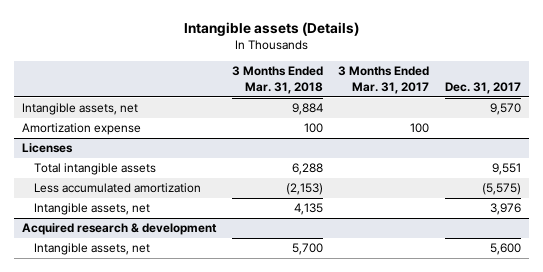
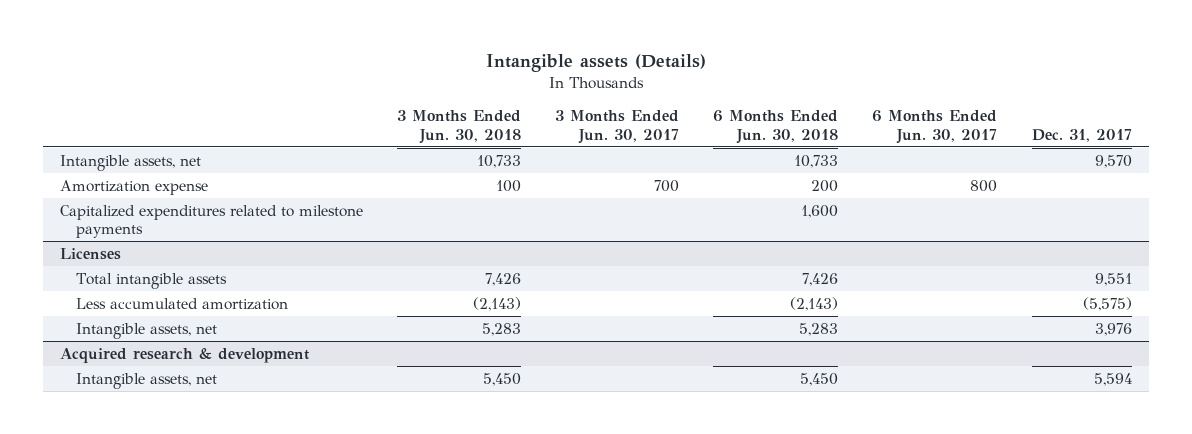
[231,66,323,94] 3 Months Ended Mar. 31, 2018 -> none
[338,66,430,94] 3 Months Ended Mar. 31, 2017 -> none
none -> [397,110,522,144] 3 Months Ended Jun. 30, 2018
none -> [555,110,680,144] 3 Months Ended Jun. 30, 2017
none -> [713,110,839,144] 6 Months Ended Jun. 30, 2018
none -> [872,110,998,144] 6 Months Ended Jun. 30, 2017
none -> [60,204,364,239] Capitalized expenditures related to milestone payments
[489,243,521,256] 5,600 -> [1093,372,1132,386] 5,594

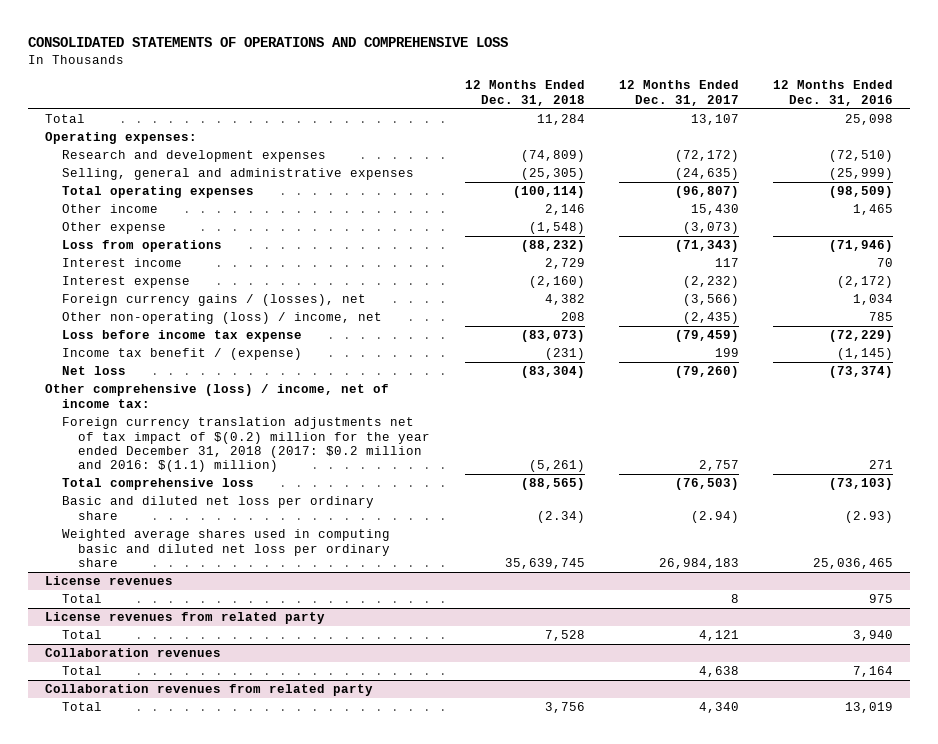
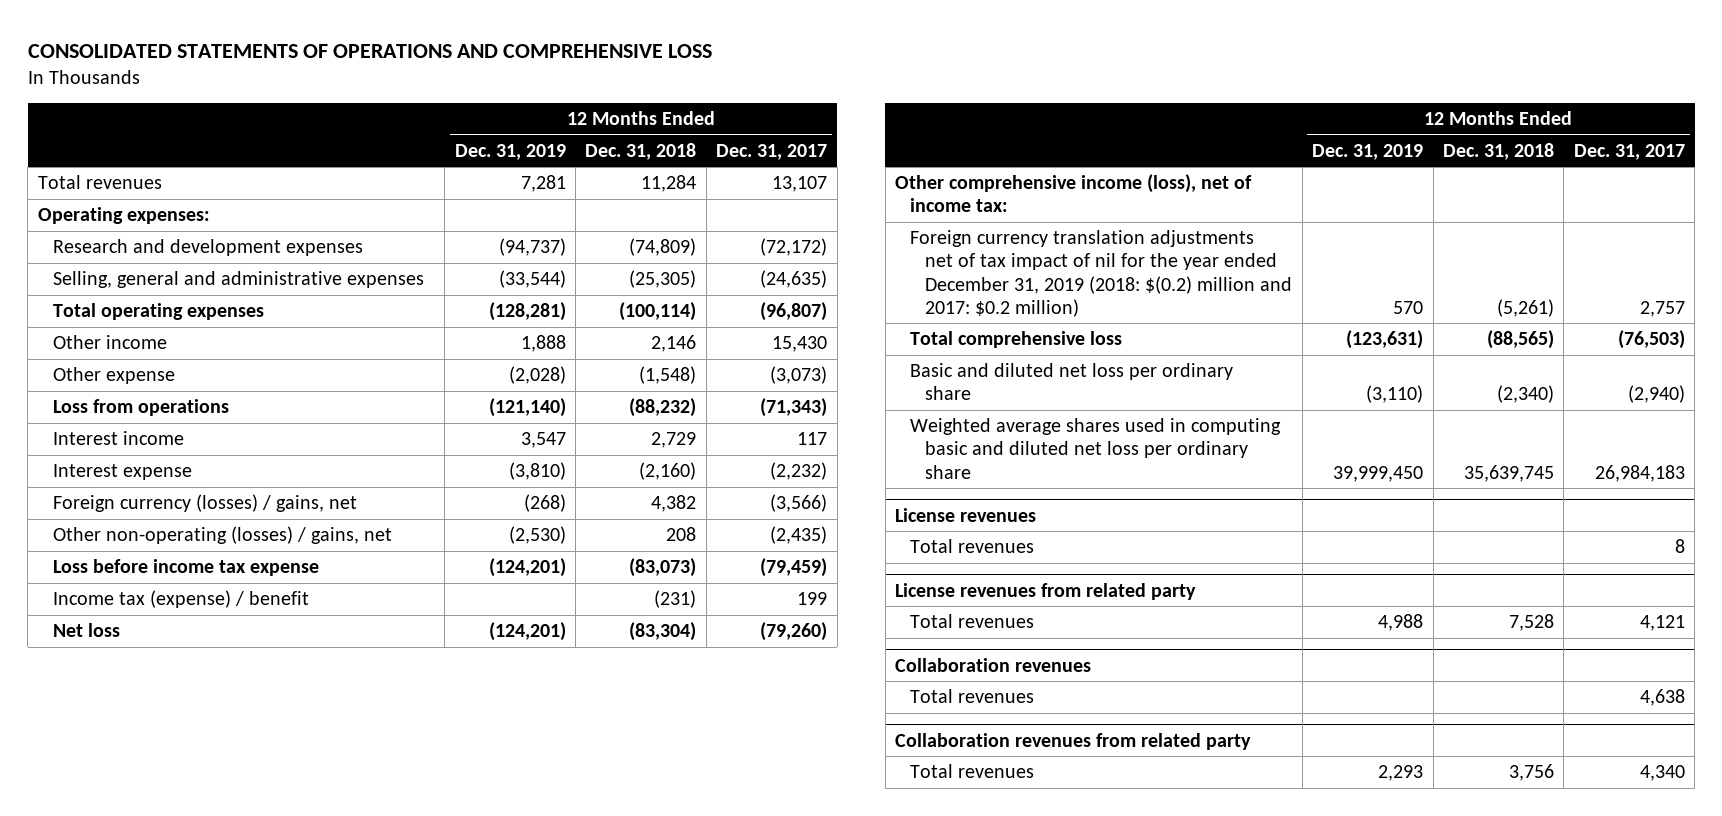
[772,80,893,106] 12 Months Ended Dec. 31, 2016 -> none
none -> [454,143,566,160] Dec. 31, 2019
[45,114,86,124] Total -> [37,175,162,190] Total revenues
[61,294,366,307] Foreign currency gains / (losses), net -> [52,494,357,513] Foreign currency (losses) / gains, net
[61,312,382,325] Other non-operating (loss) / income, net -> [52,526,392,545] Other non-operating (losses) / gains, net
[61,348,302,361] Income tax benefit / (expense) -> [52,590,309,609] Income tax (expense) / benefit
[45,384,390,408] Other comprehensive (loss) / income, net of income tax: -> [895,174,1253,213] Other comprehensive income (loss), net of income tax:
[61,417,431,473] Foreign currency translation adjustments net of tax impact of $(0.2) million for the year ended December 31, 2018 (2017: $0.2 million and 2016: $(1.1) million) -> [910,230,1293,317] Foreign currency translation adjustments net of tax impact of nil for the year ended December 31, 2019 (2018: $(0.2) million and 2017: $0.2 million)
[536,510,585,523] (2.34) -> [1496,385,1554,404] (2,340)
[690,510,739,523] (2.94) -> [1627,385,1685,404] (2,940)
[61,594,102,604] Total -> [910,539,1035,554] Total revenues
[61,630,102,640] Total -> [910,614,1035,629] Total revenues
[61,666,102,676] Total -> [910,689,1035,704] Total revenues
[61,702,102,712] Total -> [910,764,1035,779] Total revenues

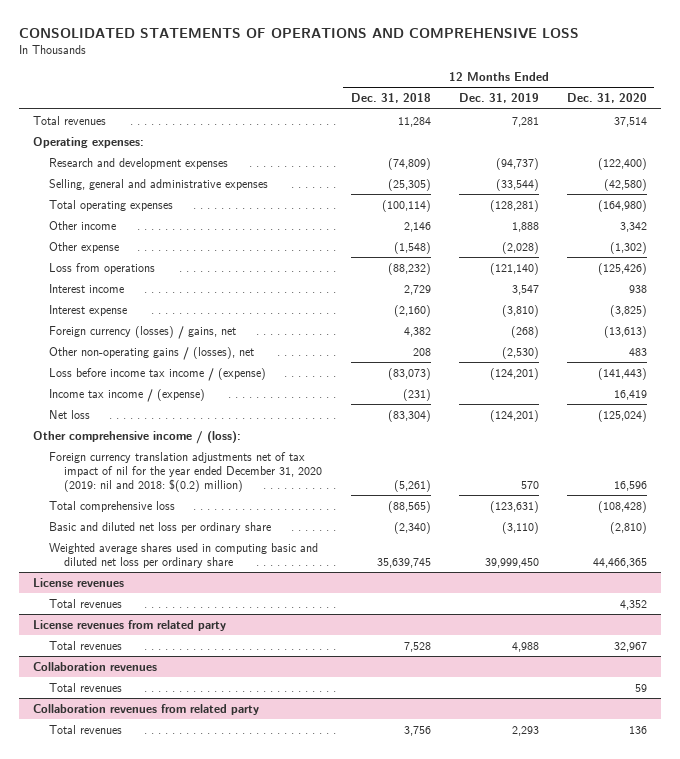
[716,143,828,160] Dec. 31, 2017 -> none
none -> [566,93,647,104] Dec. 31, 2020
[52,526,392,545] Other non-operating (losses) / gains, net -> [48,346,254,360] Other non-operating gains / (losses), net
[52,559,319,577] Loss before income tax expense -> [48,367,266,381] Loss before income tax income / (expense)
[52,590,309,609] Income tax (expense) / benefit -> [48,388,205,402] Income tax income / (expense)
[895,174,1253,213] Other comprehensive income (loss), net of income tax: -> [33,430,242,444] Other comprehensive income / (loss):
[910,230,1293,317] Foreign currency translation adjustments net of tax impact of nil for the year ended December 31, 2019 (2018: $(0.2) million and 2017: $0.2 million) -> [48,451,323,492] Foreign currency translation adjustments net of tax impact of nil for the year ended December 31, 2020 (2019: nil and 2018: $(0.2) million)

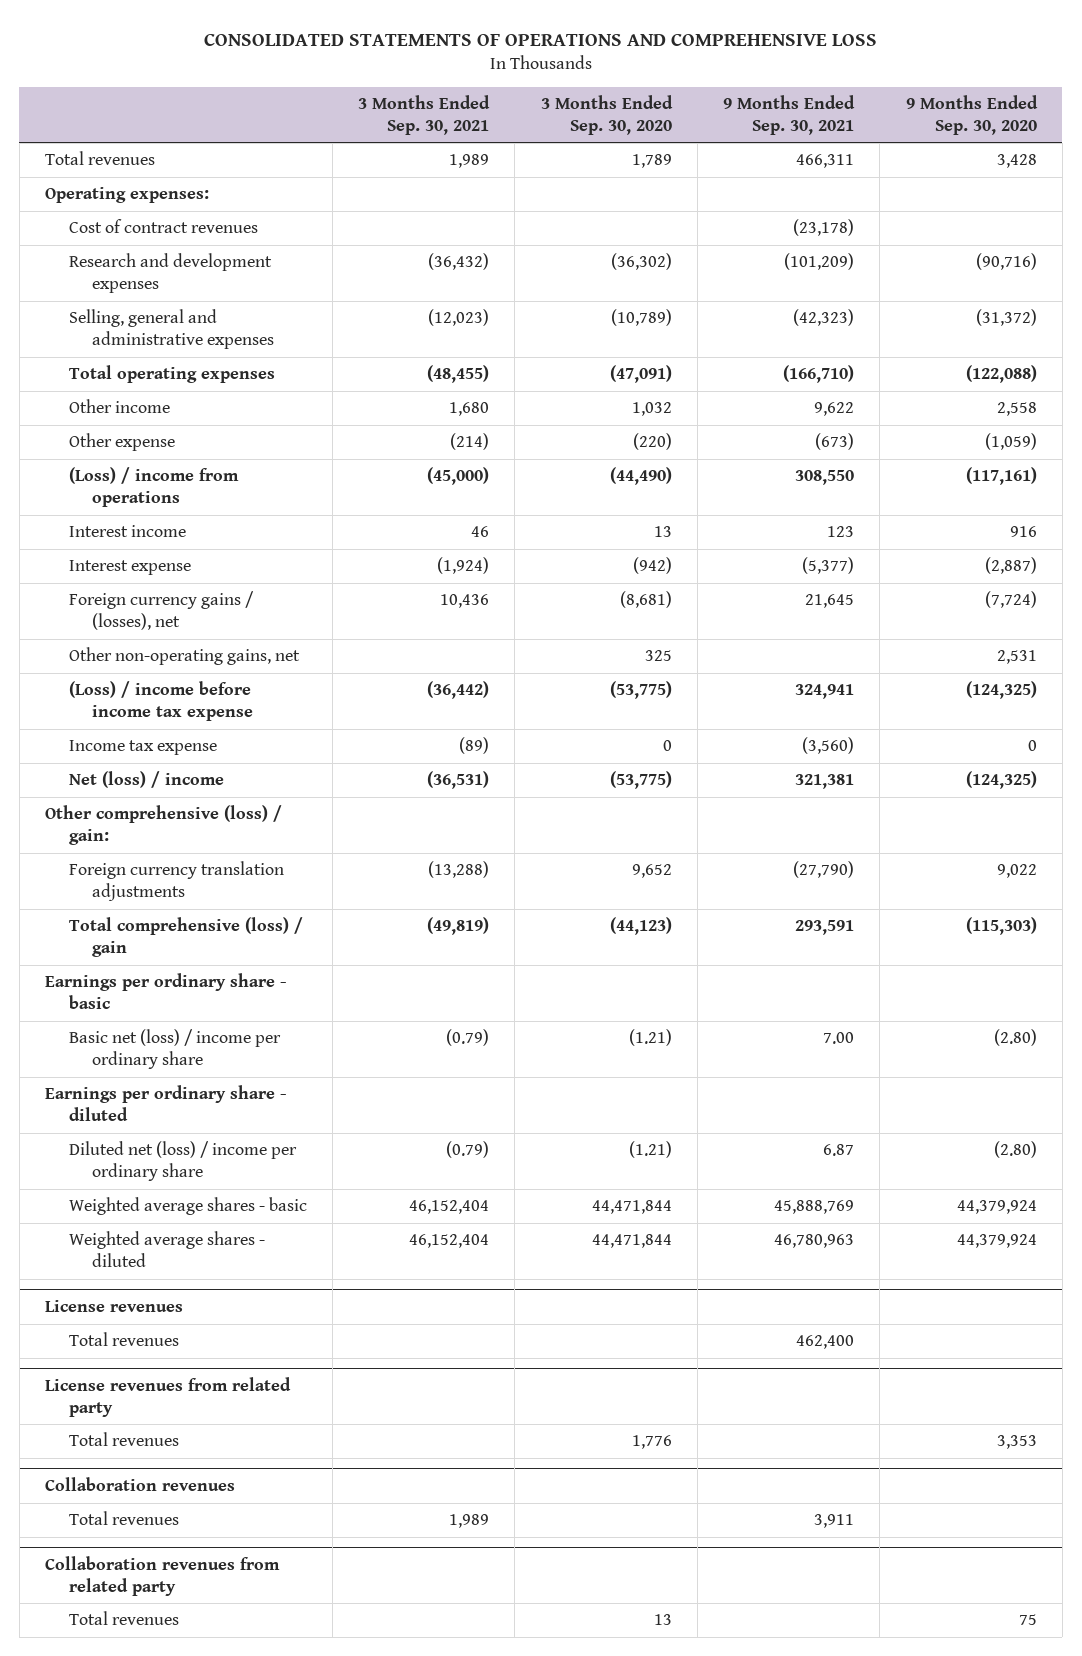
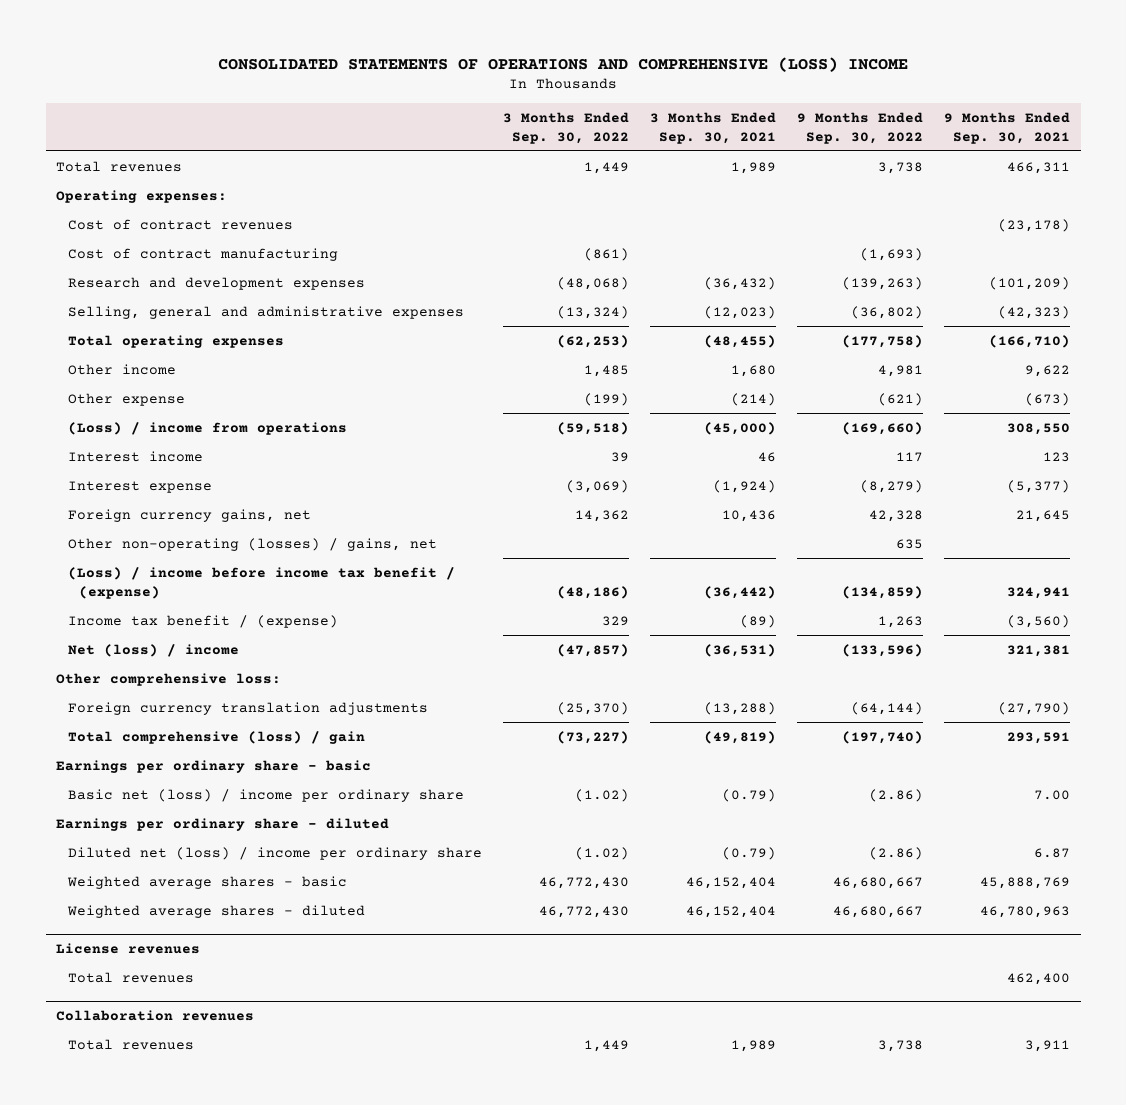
[203,33,877,47] CONSOLIDATED STATEMENTS OF OPERATIONS AND COMPREHENSIVE LOSS -> [218,56,909,72] CONSOLIDATED STATEMENTS OF OPERATIONS AND COMPREHENSIVE (LOSS) INCOME
[540,95,673,135] 3 Months Ended Sep. 30, 2020 -> none
[905,95,1038,135] 9 Months Ended Sep. 30, 2020 -> none
none -> [502,111,629,144] 3 Months Ended Sep. 30, 2022
none -> [796,111,923,144] 9 Months Ended Sep. 30, 2022
none -> [67,247,338,261] Cost of contract manufacturing
[68,591,254,630] Foreign currency gains / (losses), net -> [67,508,311,522] Foreign currency gains, net
[68,647,300,666] Other non-operating gains, net -> [67,537,437,551] Other non-operating (losses) / gains, net
[68,681,254,721] (Loss) / income before income tax expense -> [67,566,455,599] (Loss) / income before income tax benefit / (expense)
[68,740,217,756] Income tax expense -> [67,614,338,628] Income tax benefit / (expense)
[45,805,283,845] Other comprehensive (loss) / gain: -> [56,672,282,686] Other comprehensive loss:
[45,1377,292,1417] License revenues from related party -> none
[68,1432,179,1447] Total revenues -> none
[45,1556,281,1596] Collaboration revenues from related party -> none
[68,1611,179,1626] Total revenues -> none

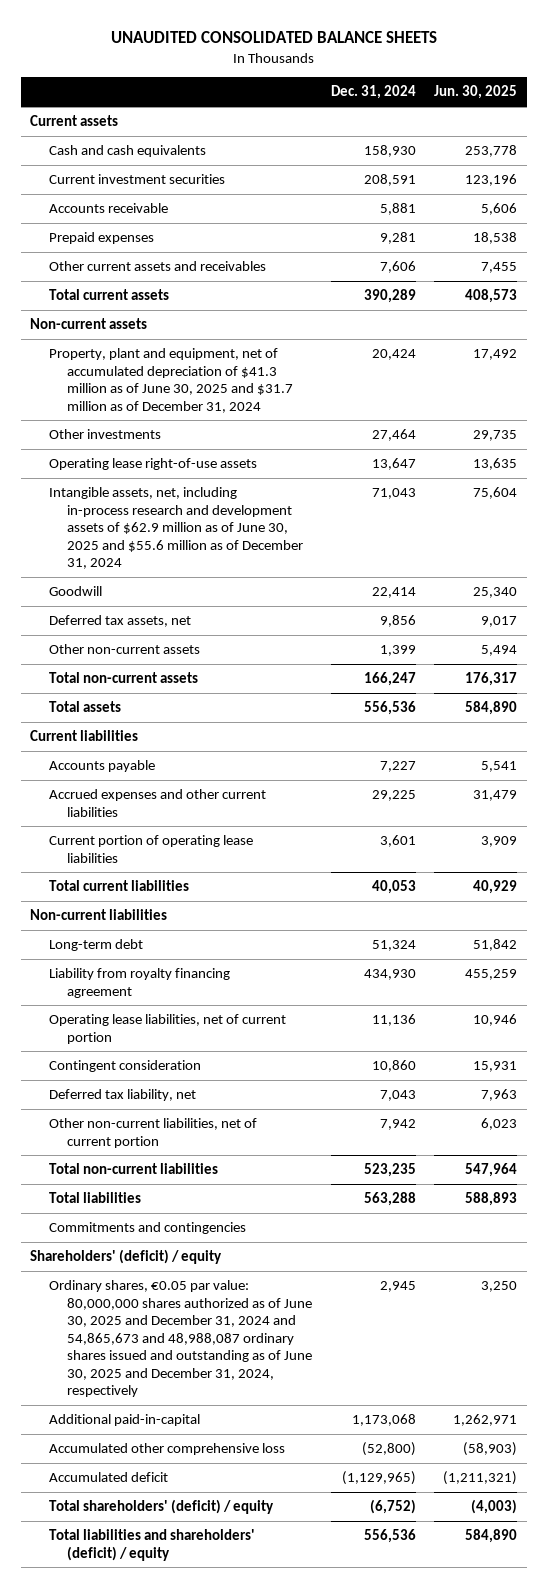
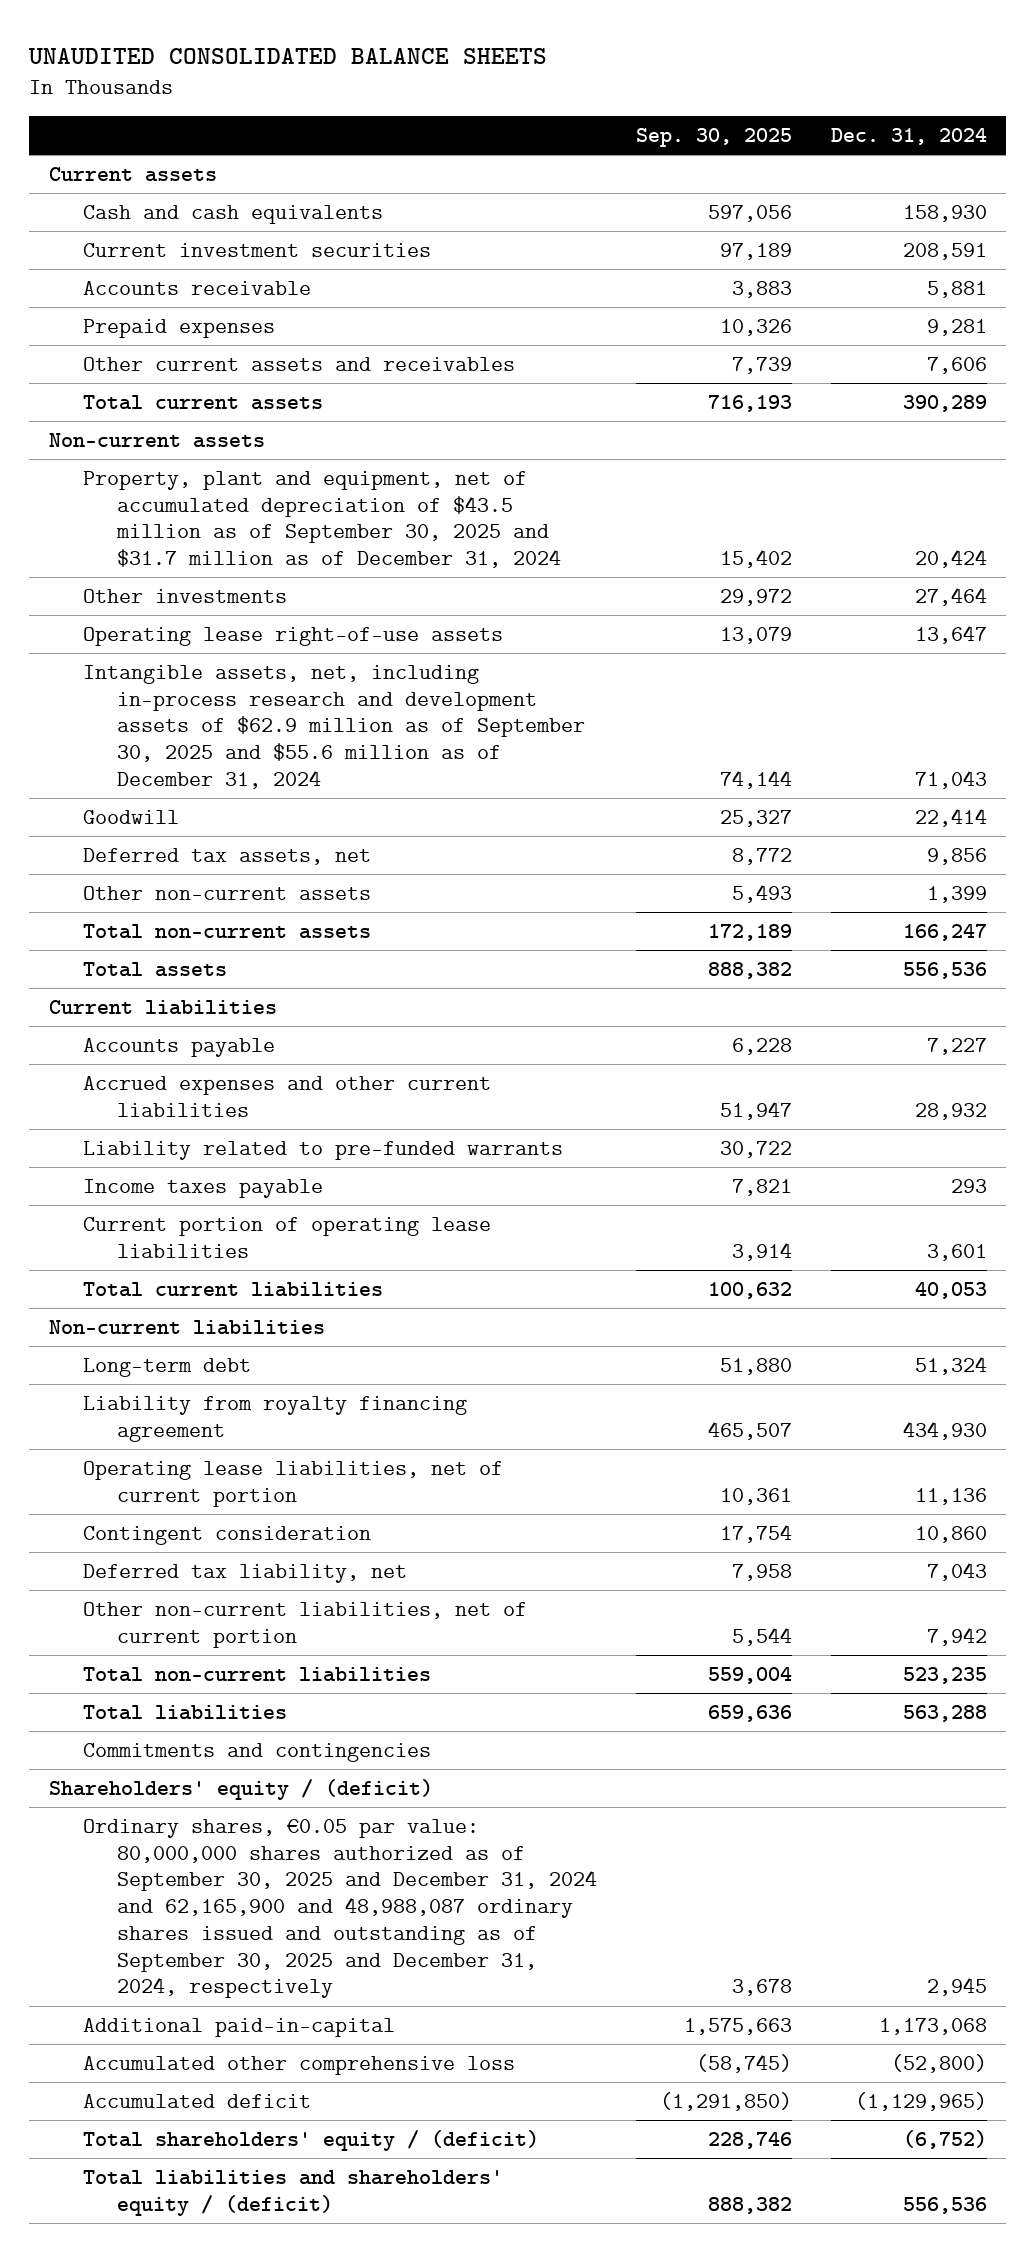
[434,85,518,100] Jun. 30, 2025 -> none
none -> [635,127,792,147] Sep. 30, 2025
[48,348,293,413] Property, plant and equipment, net of accumulated depreciation of $41.3 million as of June 30, 2025 and $31.7 million as of December 31, 2024 -> [82,470,561,569] Property, plant and equipment, net of accumulated depreciation of $43.5 million as of September 30, 2025 and $31.7 million as of December 31, 2024
[48,487,303,570] Intangible assets, net, including in-process research and development assets of $62.9 million as of June 30, 2025 and $55.6 million as of December 31, 2024 -> [82,664,585,789] Intangible assets, net, including in-process research and development assets of $62.9 million as of September 30, 2025 and $55.6 million as of December 31, 2024
[371,790,416,802] 29,225 -> [914,1102,987,1120] 28,932
none -> [82,1140,563,1160] Liability related to pre-funded warrants
none -> [82,1178,323,1198] Income taxes payable
[30,1249,223,1265] Shareholders' (deficit) / equity -> [48,1778,433,1800] Shareholders' equity / (deficit)
[48,1280,312,1398] Ordinary shares, €0.05 par value: 80,000,000 shares authorized as of June 30, 2025 and December 31, 2024 and 54,865,673 and 48,988,087 ordinary shares issued and outstanding as of June 30, 2025 and December 31, 2024, respectively -> [82,1818,597,1999] Ordinary shares, €0.05 par value: 80,000,000 shares authorized as of September 30, 2025 and December 31, 2024 and 62,165,900 and 48,988,087 ordinary shares issued and outstanding as of September 30, 2025 and December 31, 2024, respectively
[48,1499,274,1515] Total shareholders' (deficit) / equity -> [82,2129,539,2151] Total shareholders' equity / (deficit)
[48,1529,255,1561] Total liabilities and shareholders' (deficit) / equity -> [82,2169,503,2216] Total liabilities and shareholders' equity / (deficit)

